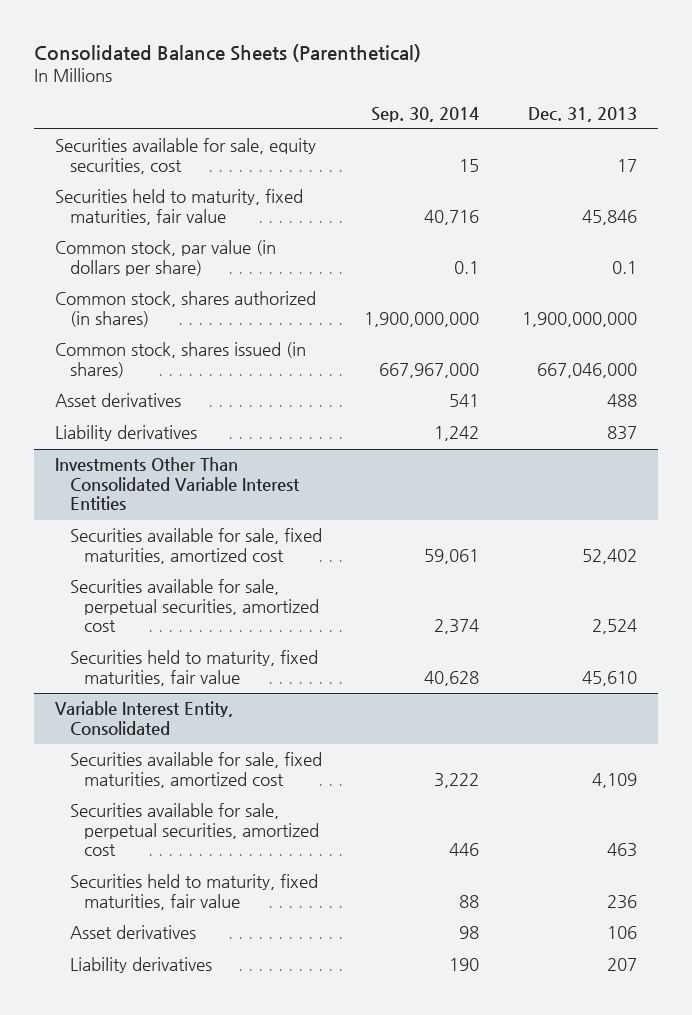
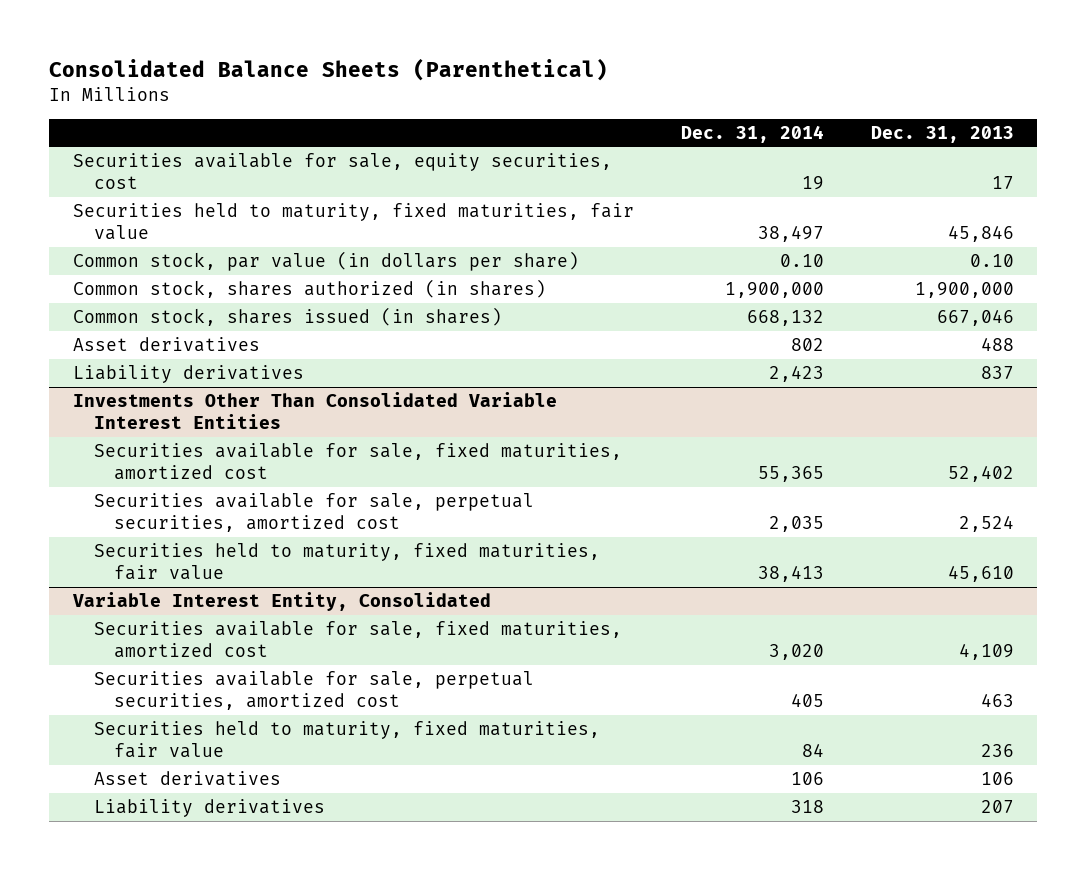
[371,106,480,122] Sep. 30, 2014 -> none
none -> [680,124,824,143] Dec. 31, 2014
[611,260,637,274] 0.1 -> [969,253,1014,267] 0.10
[521,311,637,327] 1,900,000,000 -> [914,281,1014,298] 1,900,000
[536,362,637,378] 667,046,000 -> [936,308,1014,326] 667,046

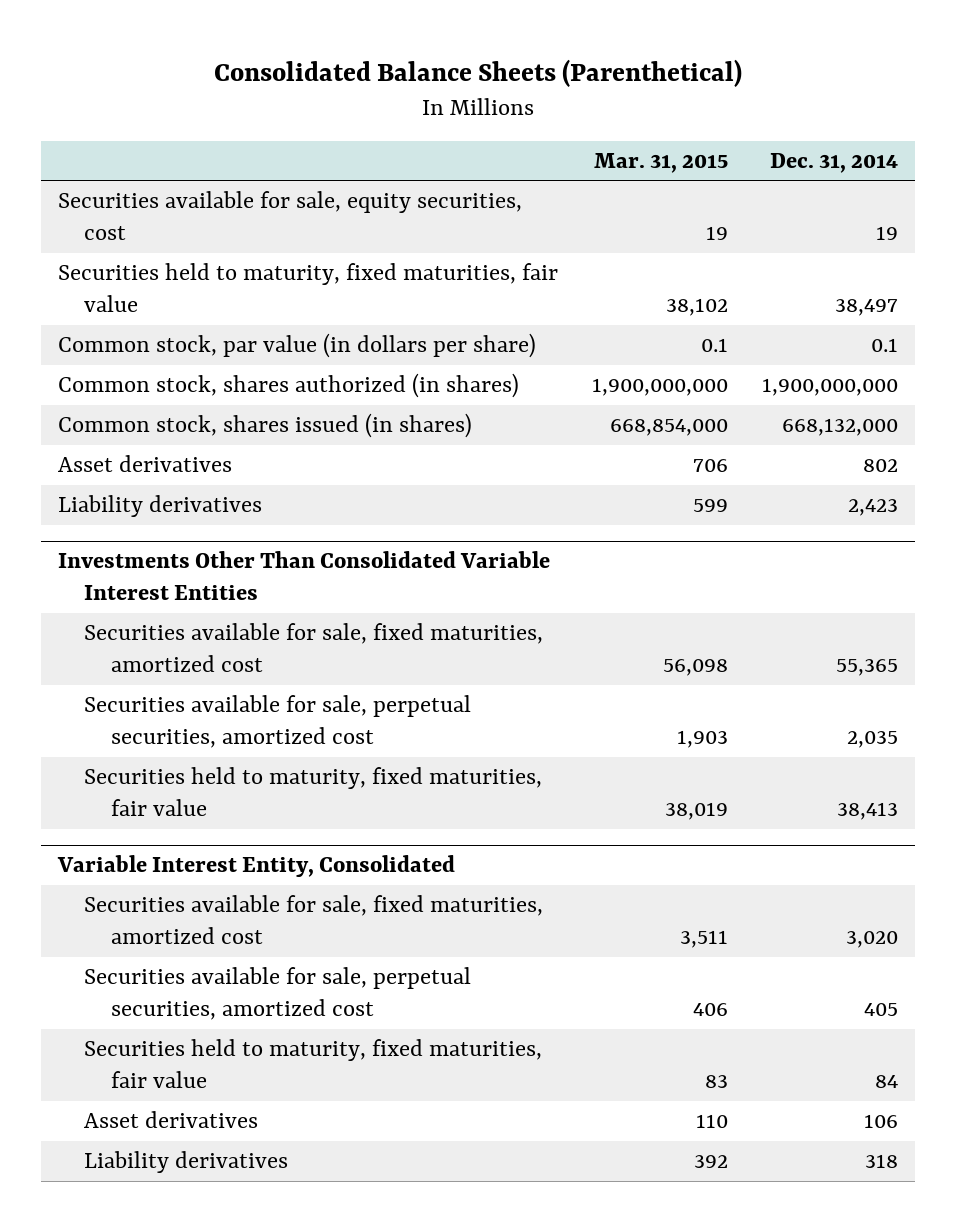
[870,125,1014,143] Dec. 31, 2013 -> none
none -> [593,152,728,173] Mar. 31, 2015
[779,253,824,267] 0.10 -> [870,338,898,353] 0.1
[724,281,824,298] 1,900,000 -> [761,378,898,397] 1,900,000,000
[746,309,824,326] 668,132 -> [781,418,898,437] 668,132,000

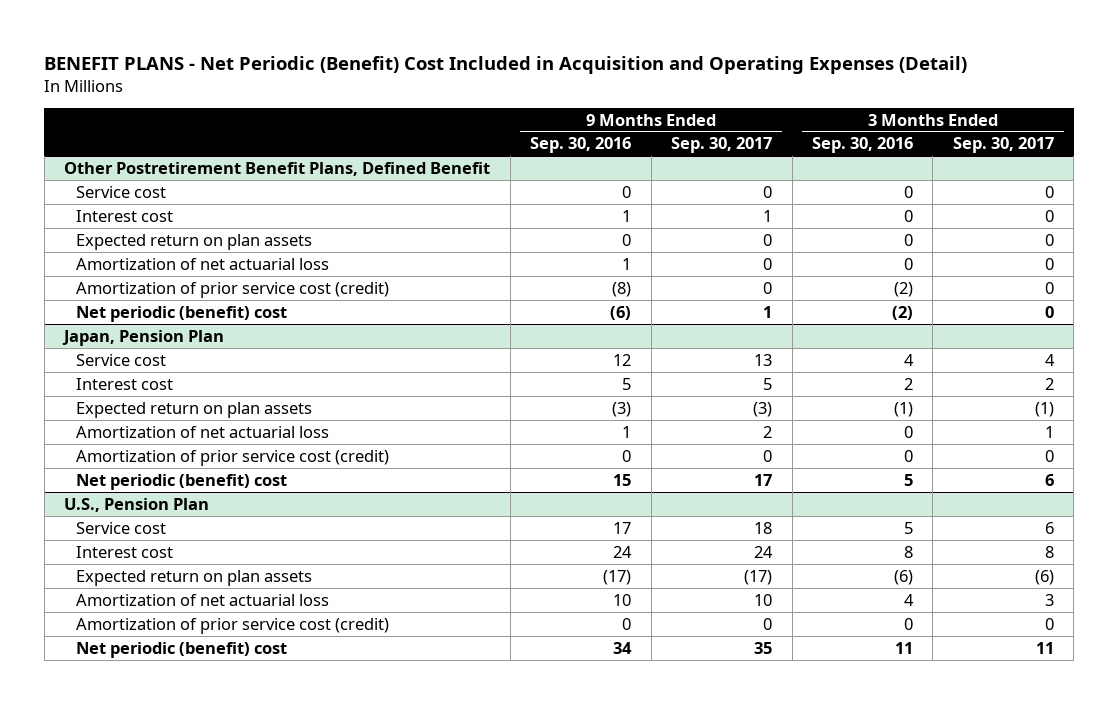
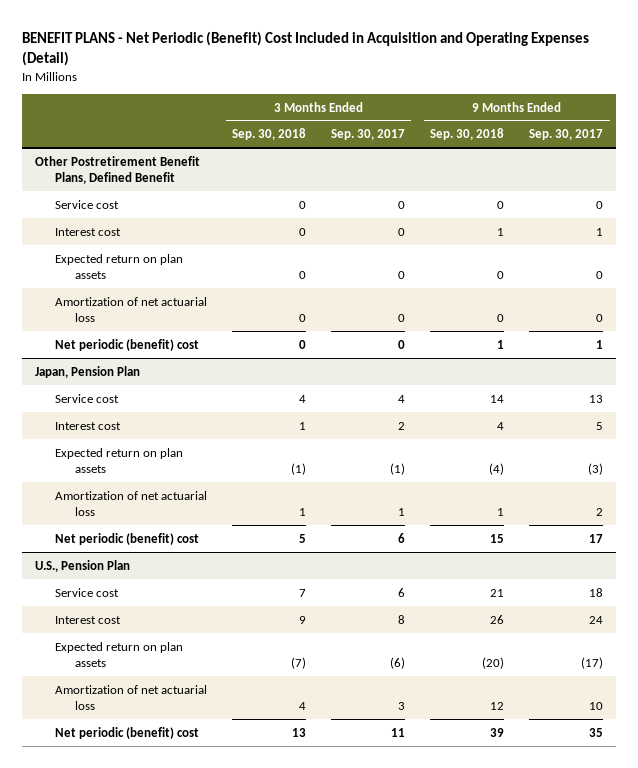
[530,137,632,154] Sep. 30, 2016 -> none
[811,137,913,154] Sep. 30, 2016 -> none
none -> [232,128,307,141] Sep. 30, 2018
none -> [430,128,505,141] Sep. 30, 2018
[75,281,389,298] Amortization of prior service cost (credit) -> none
[75,449,389,466] Amortization of prior service cost (credit) -> none
[75,617,389,634] Amortization of prior service cost (credit) -> none

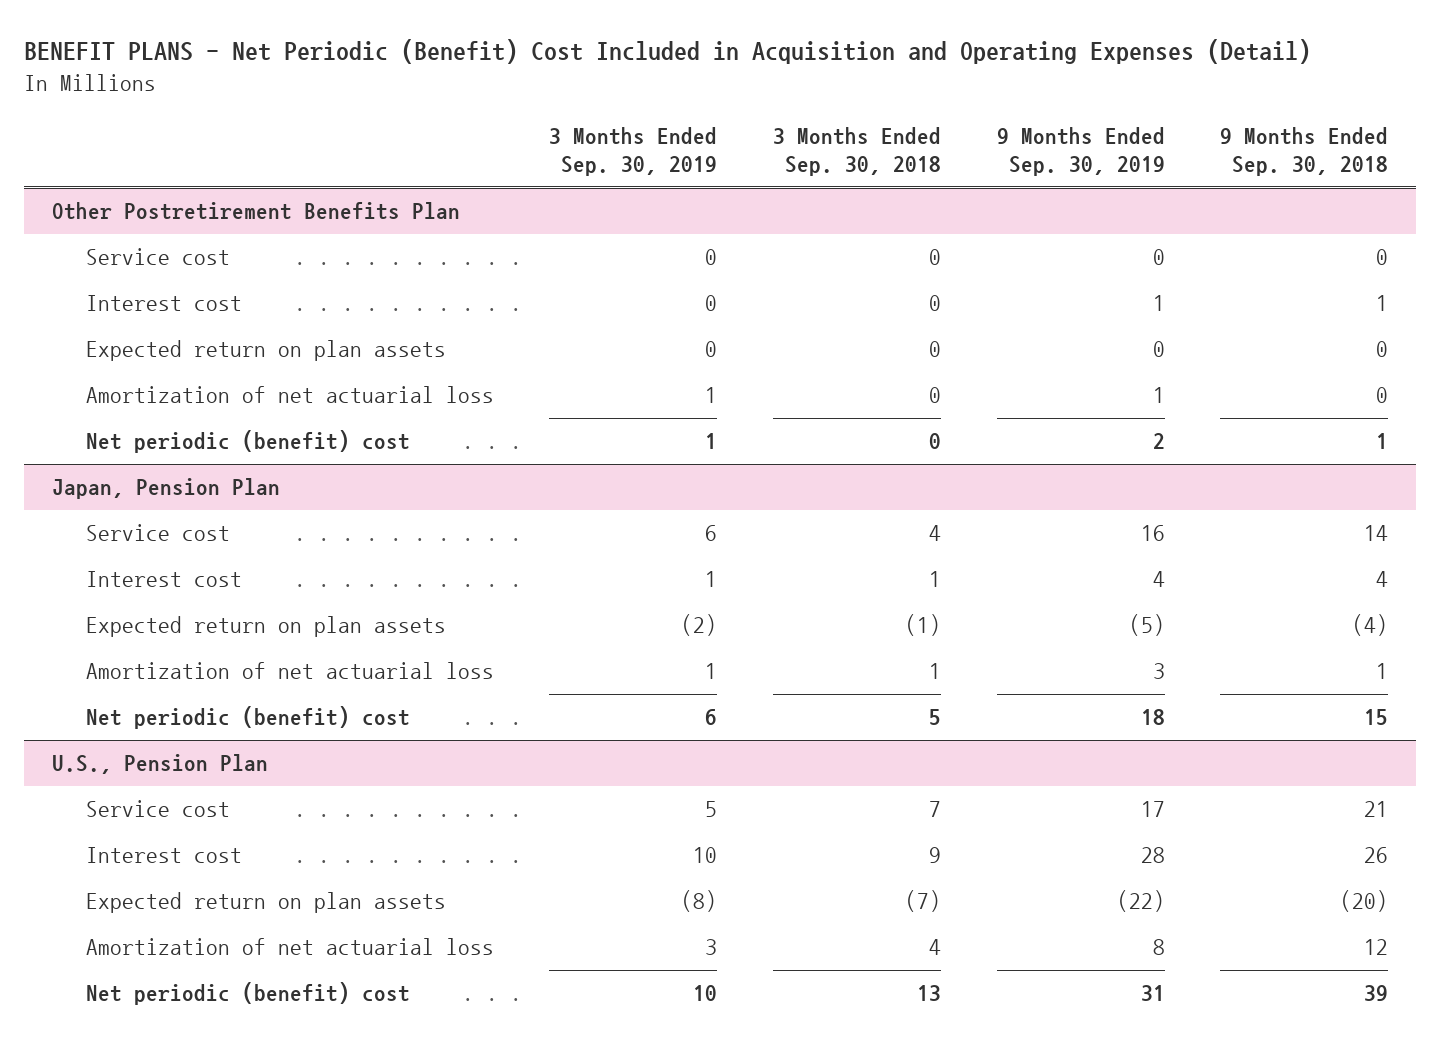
[331,129,406,141] Sep. 30, 2017 -> none
[529,129,604,141] Sep. 30, 2017 -> none
none -> [549,126,718,177] 3 Months Ended Sep. 30, 2019
none -> [996,126,1165,177] 9 Months Ended Sep. 30, 2019
[34,155,200,185] Other Postretirement Benefit Plans, Defined Benefit -> [51,202,460,221] Other Postretirement Benefits Plan

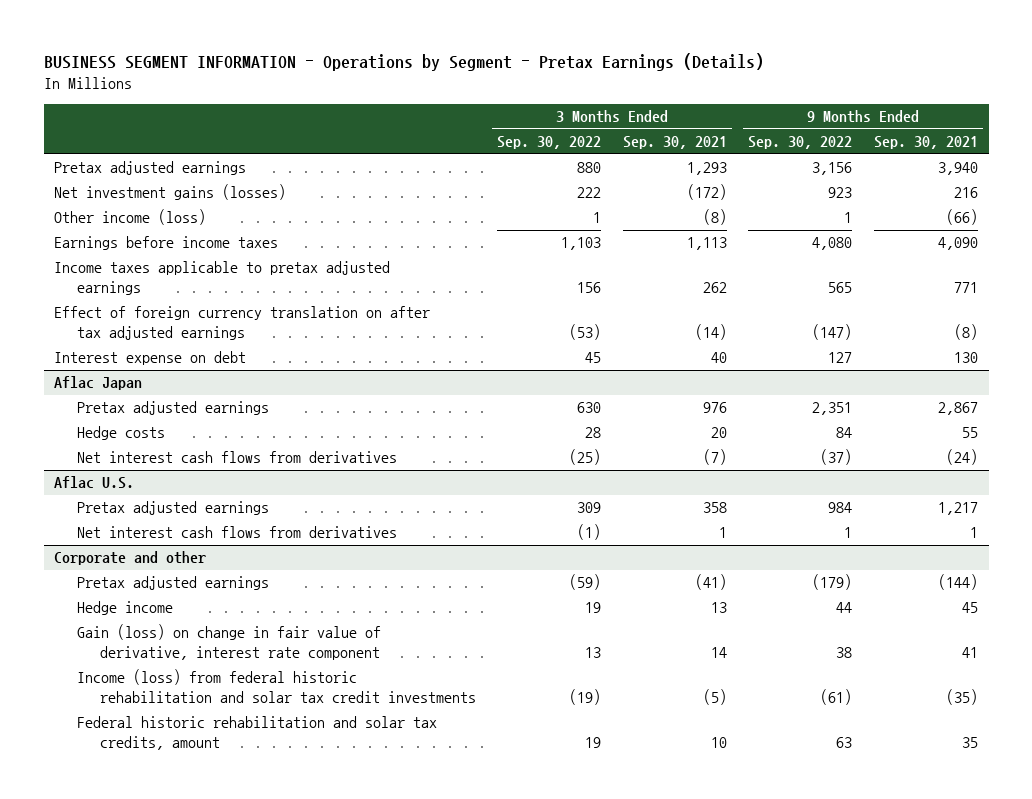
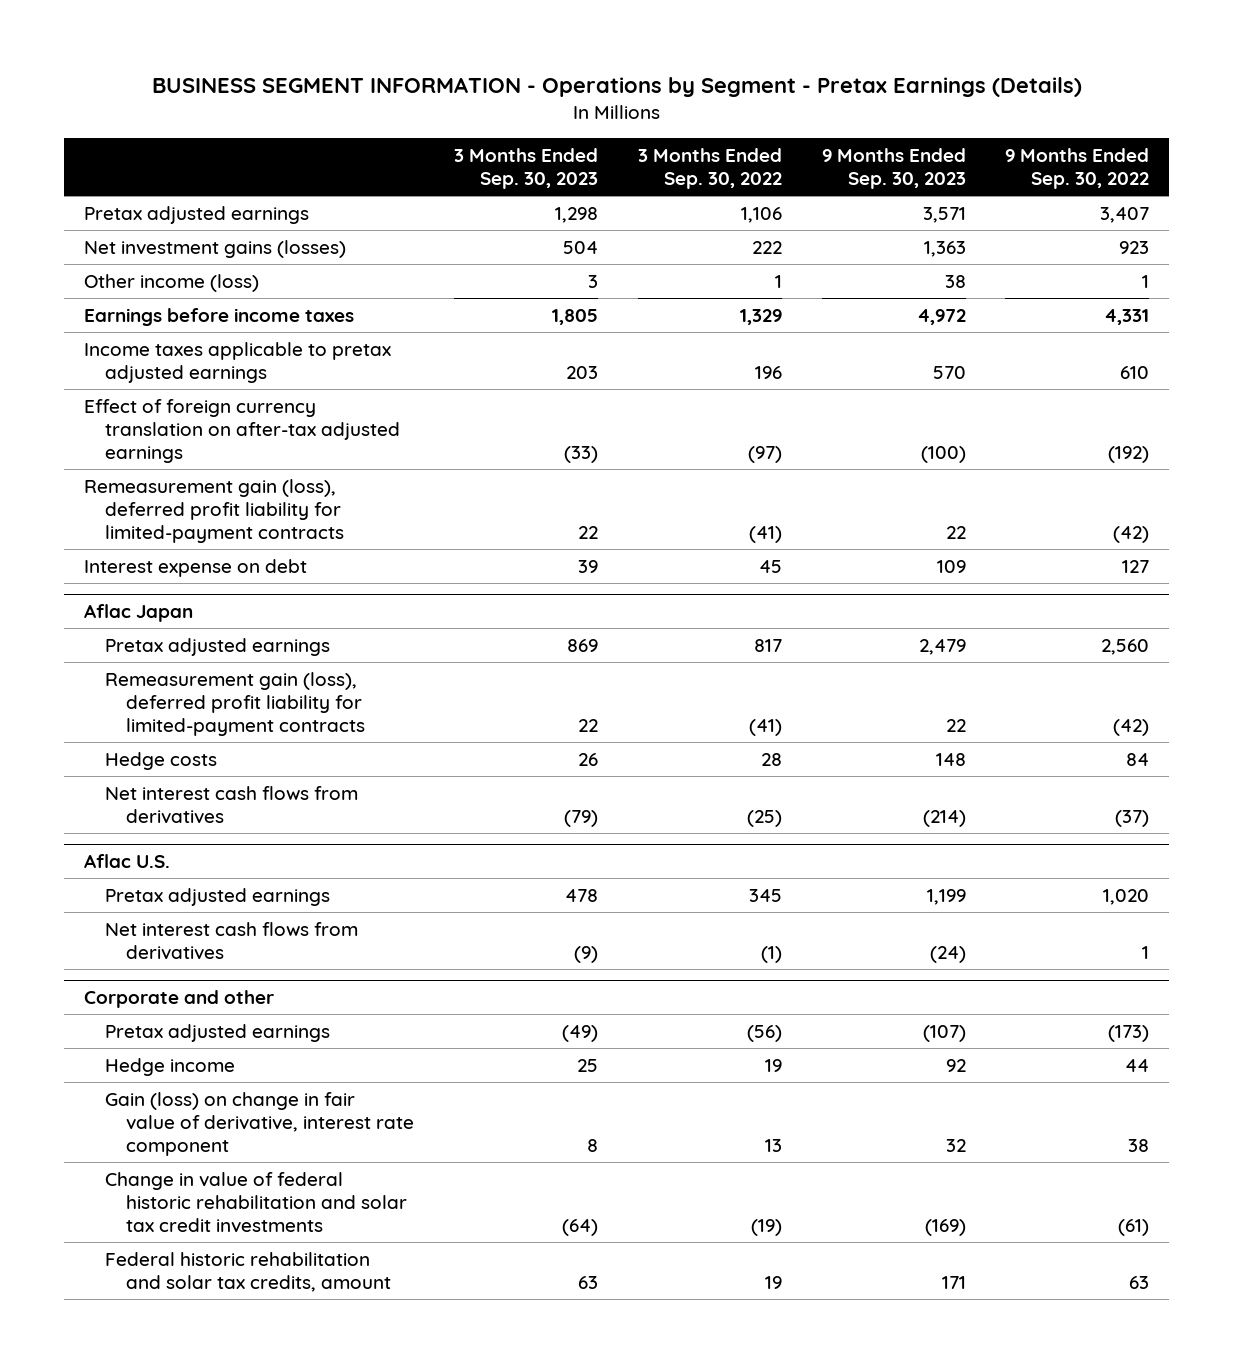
[622,135,727,149] Sep. 30, 2021 -> none
[873,135,978,149] Sep. 30, 2021 -> none
none -> [453,148,598,190] 3 Months Ended Sep. 30, 2023
none -> [821,148,966,190] 9 Months Ended Sep. 30, 2023
[577,162,602,174] 880 -> [740,206,782,223] 1,106
[812,162,853,176] 3,156 -> [1100,206,1150,223] 3,407
[561,237,602,251] 1,103 -> [739,308,782,325] 1,329
[812,237,853,251] 4,080 -> [1104,308,1150,325] 4,331
[577,282,602,294] 156 -> [754,365,782,379] 196
[828,282,853,294] 565 -> [1120,365,1150,379] 610
[54,306,431,341] Effect of foreign currency translation on after tax adjusted earnings -> [83,398,400,463] Effect of foreign currency translation on after-tax adjusted earnings
[569,324,602,341] (53) -> [747,445,782,463] (97)
[812,324,853,341] (147) -> [1108,445,1150,463] (192)
none -> [83,478,344,543] Remeasurement gain (loss), deferred profit liability for limited-payment contracts
[577,402,602,414] 630 -> [753,638,782,652] 817
[812,402,853,416] 2,351 -> [1101,638,1150,655] 2,560
none -> [104,671,365,736] Remeasurement gain (loss), deferred profit liability for limited-payment contracts
[577,502,602,514] 309 -> [748,888,782,902] 345
[828,502,853,514] 984 -> [1103,888,1150,905] 1,020
[569,574,602,591] (59) -> [746,1024,782,1042] (56)
[812,574,853,591] (179) -> [1108,1024,1150,1042] (173)
[77,669,476,704] Income (loss) from federal historic rehabilitation and solar tax credit investments -> [104,1171,407,1233] Change in value of federal historic rehabilitation and solar tax credit investments

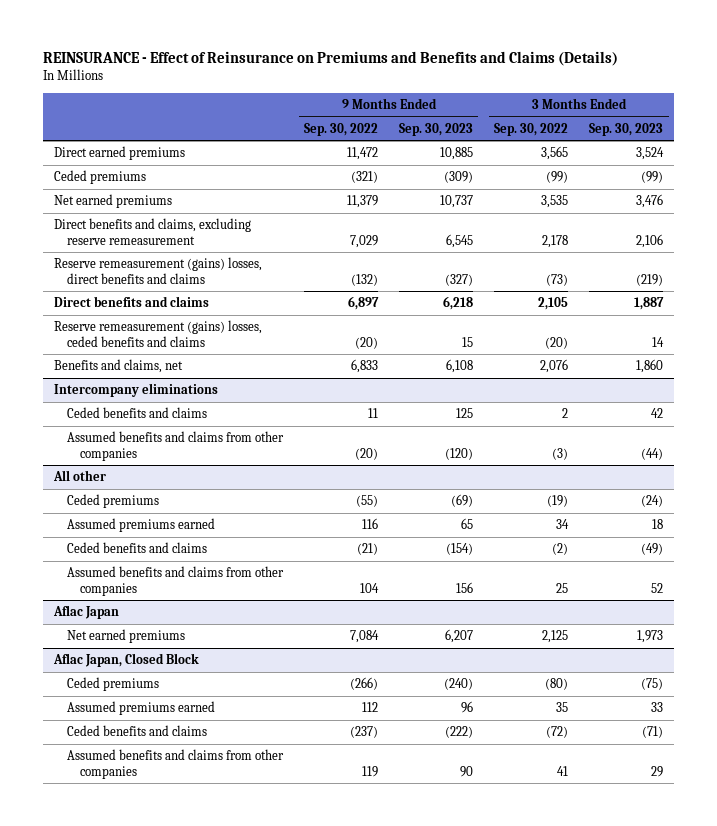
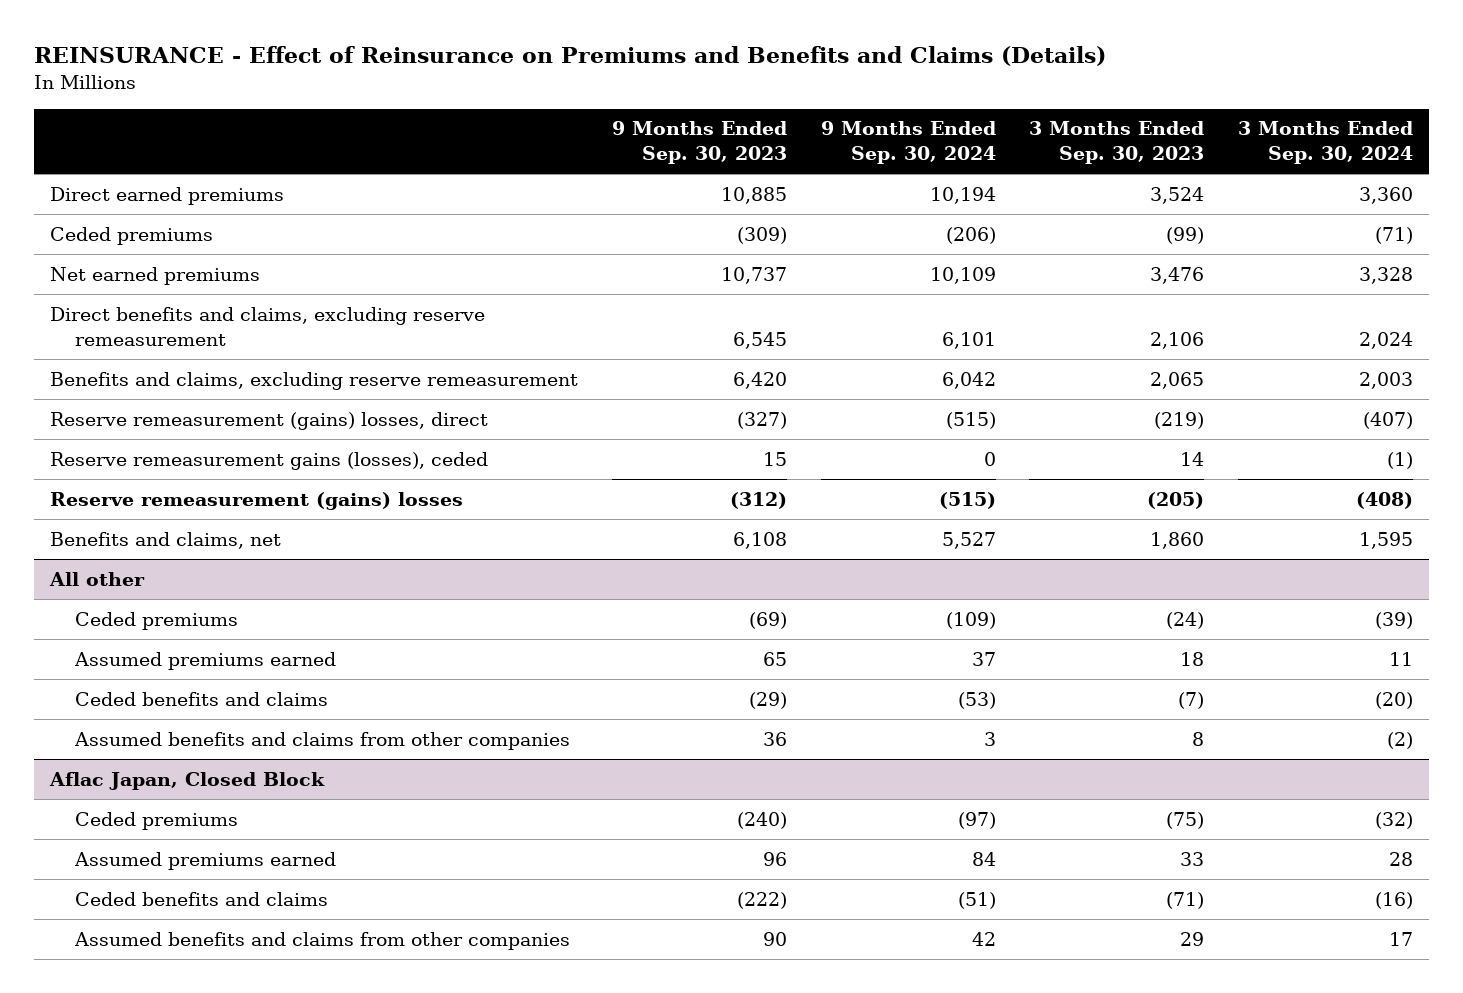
[303,122,378,136] Sep. 30, 2022 -> none
[494,122,569,136] Sep. 30, 2022 -> none
none -> [820,121,996,165] 9 Months Ended Sep. 30, 2024
none -> [1237,121,1413,165] 3 Months Ended Sep. 30, 2024
[53,296,209,308] Direct benefits and claims -> none
none -> [50,371,579,390] Benefits and claims, excluding reserve remeasurement
[53,257,262,284] Reserve remeasurement (gains) losses, direct benefits and claims -> [50,411,489,430] Reserve remeasurement (gains) losses, direct
[53,320,262,347] Reserve remeasurement (gains) losses, ceded benefits and claims -> [50,451,489,470] Reserve remeasurement gains (losses), ceded
none -> [50,491,464,510] Reserve remeasurement (gains) losses
[53,383,218,398] Intercompany eliminations -> none
[66,407,207,419] Ceded benefits and claims -> none
[66,431,284,461] Assumed benefits and claims from other companies -> none
[52,605,119,620] Aflac Japan -> none
[66,629,185,644] Net earned premiums -> none
[446,543,474,556] (154) -> [748,691,787,709] (29)
[641,543,664,556] (49) -> [1178,691,1205,709] (7)
[456,581,474,593] 156 -> [762,731,787,746] 36
[651,582,664,593] 52 -> [1192,731,1205,746] 8

